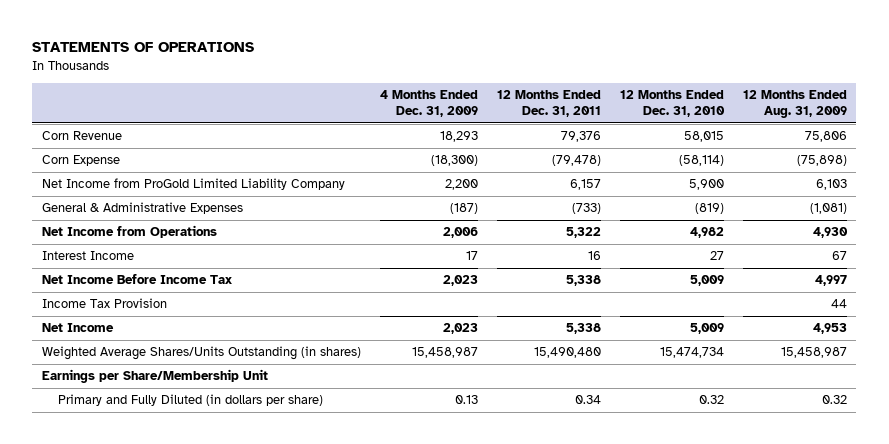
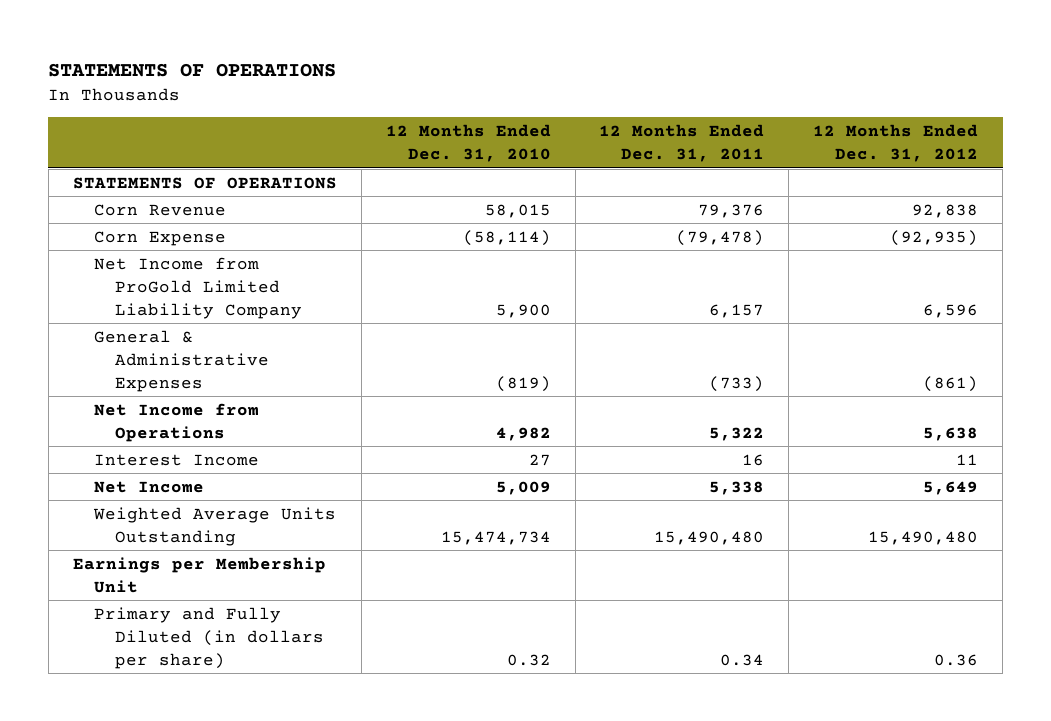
[379,89,478,118] 4 Months Ended Dec. 31, 2009 -> none
[742,89,847,119] 12 Months Ended Aug. 31, 2009 -> none
none -> [813,124,979,163] 12 Months Ended Dec. 31, 2012
none -> [72,176,337,189] STATEMENTS OF OPERATIONS
[41,274,232,285] Net Income Before Income Tax -> none
[41,298,167,309] Income Tax Provision -> none
[41,346,361,361] Weighted Average Shares/Units Outstanding (in shares) -> [92,506,336,546] Weighted Average Units Outstanding
[41,369,268,384] Earnings per Share/Membership Unit -> [72,556,326,593] Earnings per Membership Unit

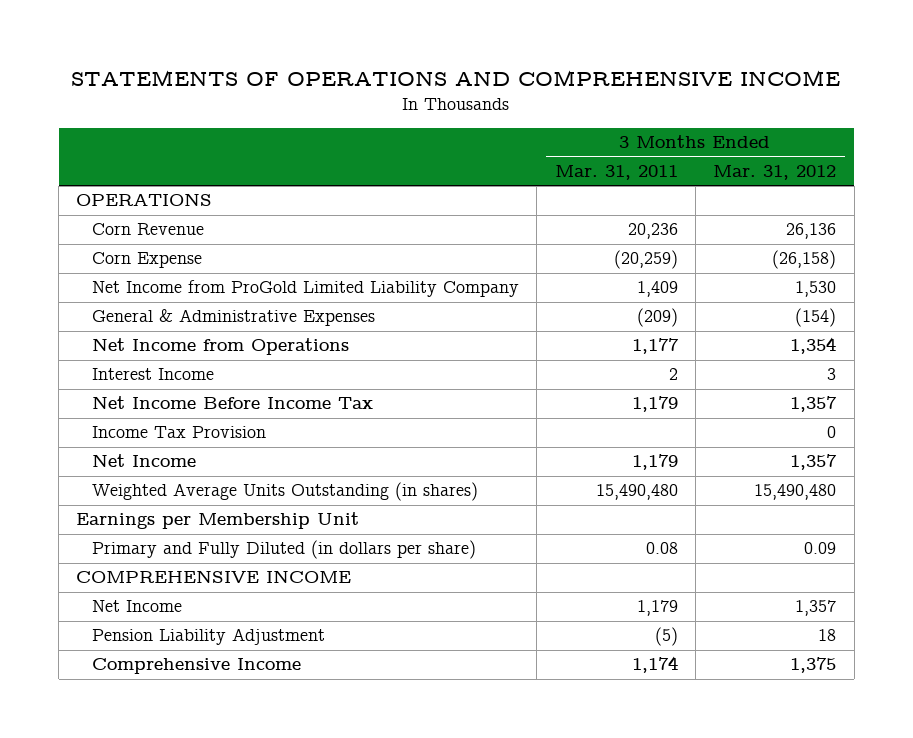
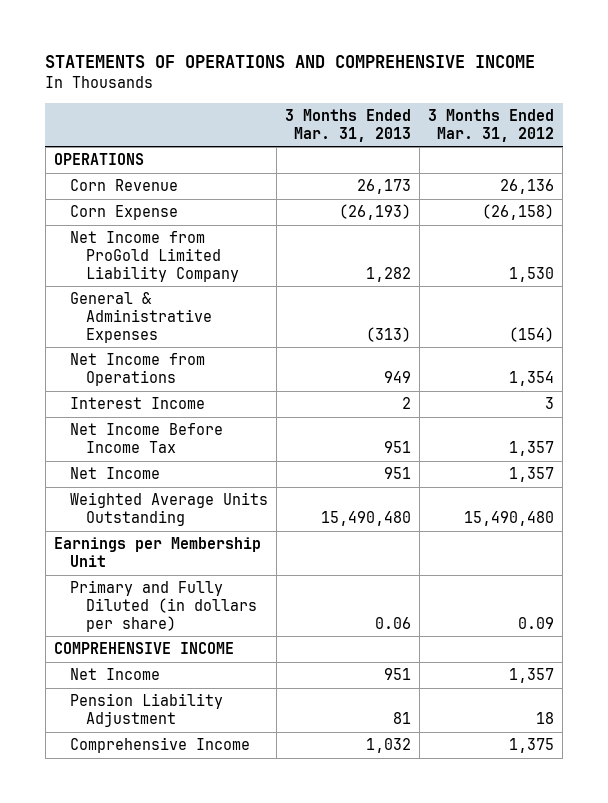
[554,164,678,180] Mar. 31, 2011 -> none
none -> [285,109,412,142] 3 Months Ended Mar. 31, 2013
[91,426,266,439] Income Tax Provision -> none
[91,482,478,502] Weighted Average Units Outstanding (in shares) -> [69,492,268,527] Weighted Average Units Outstanding

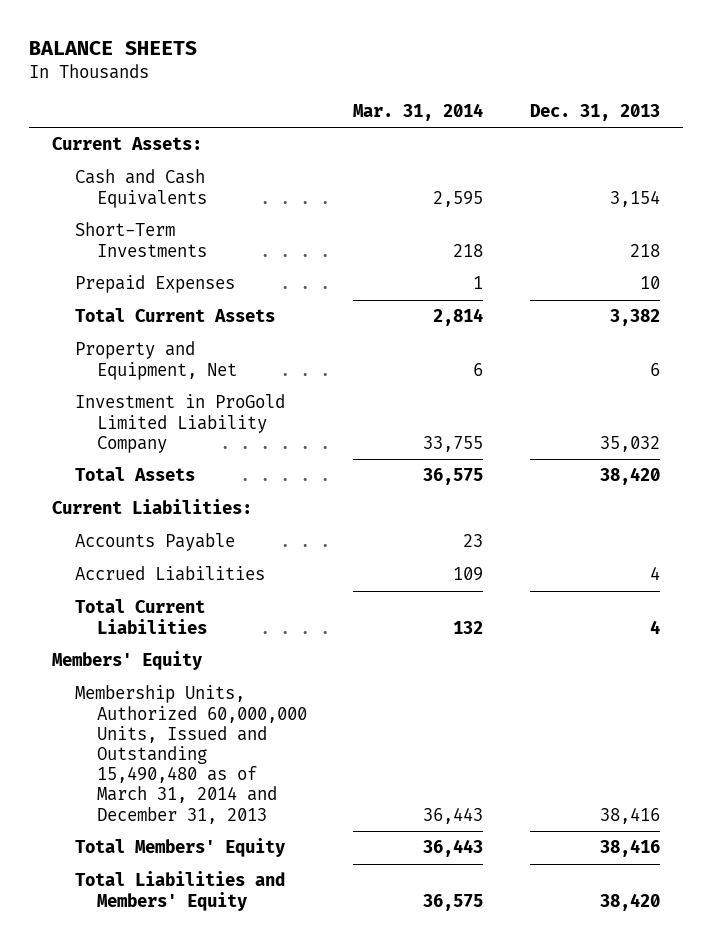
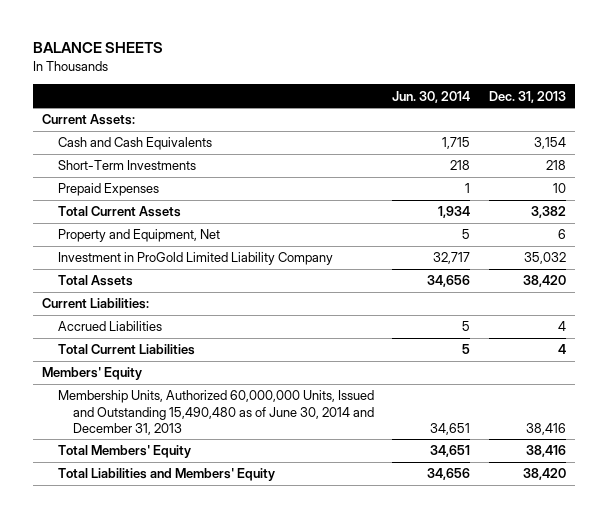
[353,102,484,121] Mar. 31, 2014 -> none
none -> [392,90,471,103] Jun. 30, 2014
[74,533,235,552] Accounts Payable -> none
[74,685,308,824] Membership Units, Authorized 60,000,000 Units, Issued and Outstanding 15,490,480 as of March 31, 2014 and December 31, 2013 -> [57,390,375,435] Membership Units, Authorized 60,000,000 Units, Issued and Outstanding 15,490,480 as of June 30, 2014 and December 31, 2013

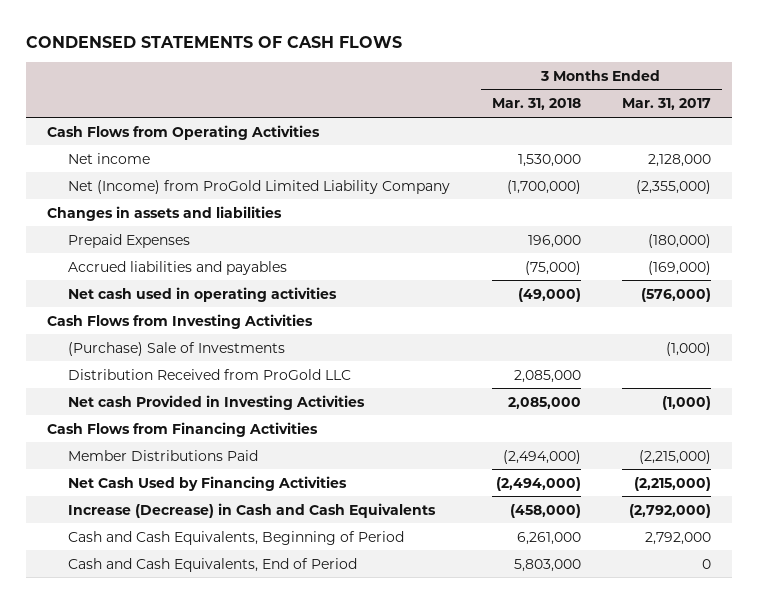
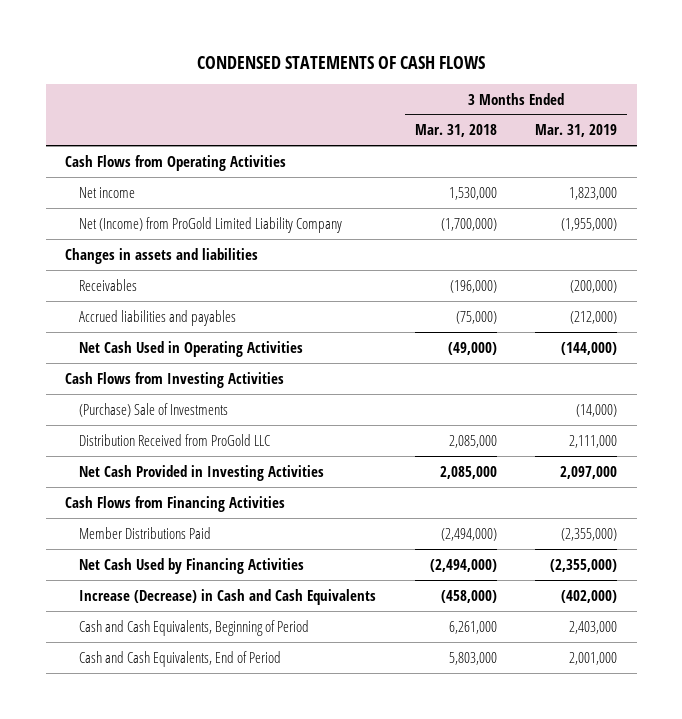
[622,98,712,111] Mar. 31, 2017 -> none
none -> [535,124,618,138] Mar. 31, 2019
[67,233,190,248] Prepaid Expenses -> none
none -> [79,278,138,291] Receivables
[67,286,337,302] Net cash used in operating activities -> [79,340,304,357] Net Cash Used in Operating Activities
[67,394,365,410] Net cash Provided in Investing Activities -> [79,464,325,481] Net Cash Provided in Investing Activities

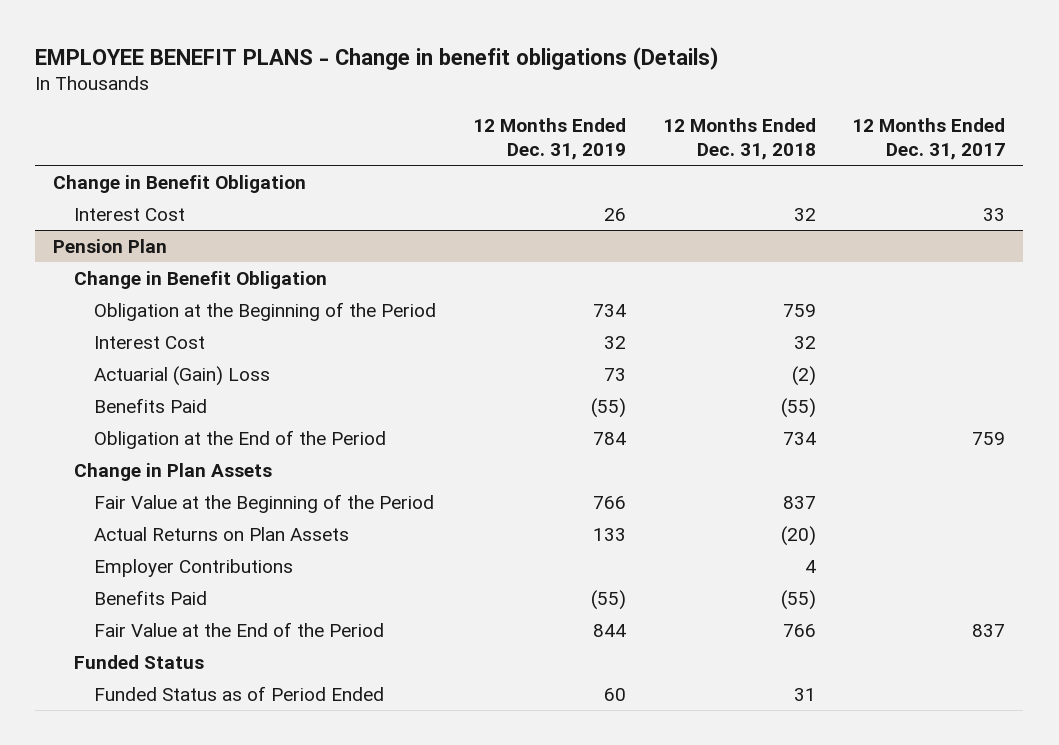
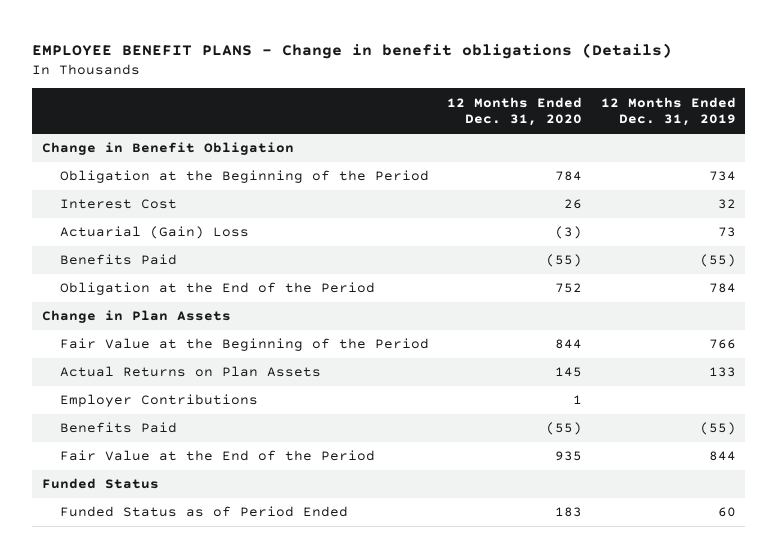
[662,117,816,161] 12 Months Ended Dec. 31, 2018 -> none
[852,117,1006,161] 12 Months Ended Dec. 31, 2017 -> none
none -> [447,96,583,127] 12 Months Ended Dec. 31, 2020
[73,207,185,221] Interest Cost -> none
[53,238,168,253] Pension Plan -> none
[73,270,327,289] Change in Benefit Obligation -> none

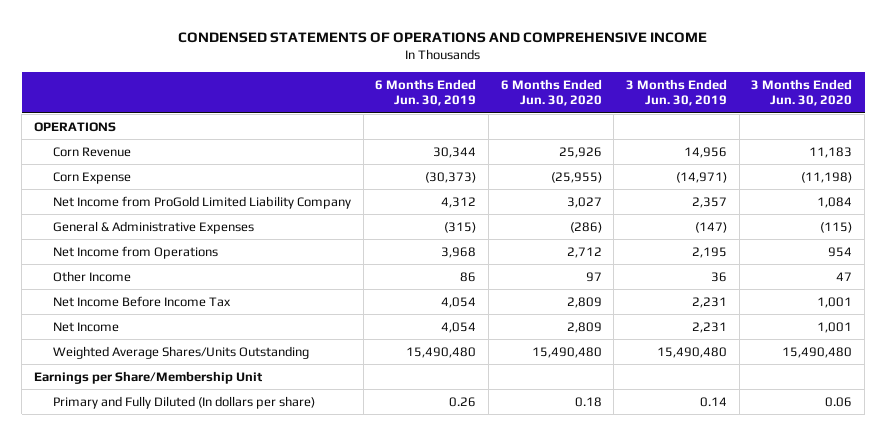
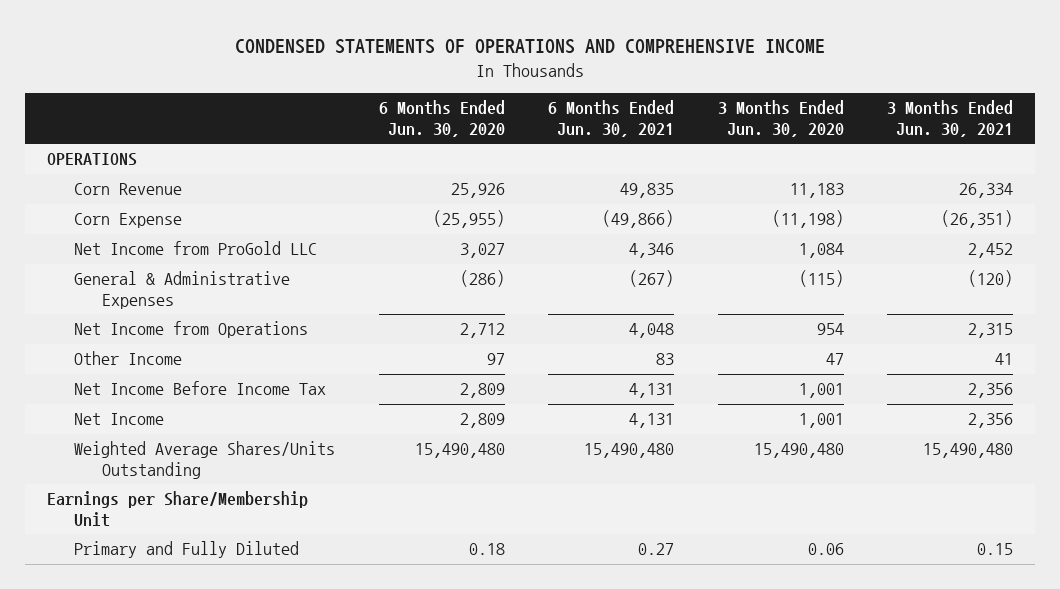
[375,78,477,107] 6 Months Ended Jun. 30, 2019 -> none
[626,78,728,107] 3 Months Ended Jun. 30, 2019 -> none
none -> [548,100,675,138] 6 Months Ended Jun. 30, 2021
none -> [887,100,1014,138] 3 Months Ended Jun. 30, 2021
[53,195,352,209] Net Income from ProGold Limited Liability Company -> [74,241,318,256] Net Income from ProGold LLC
[53,395,316,409] Primary and Fully Diluted (In dollars per share) -> [74,541,300,559] Primary and Fully Diluted

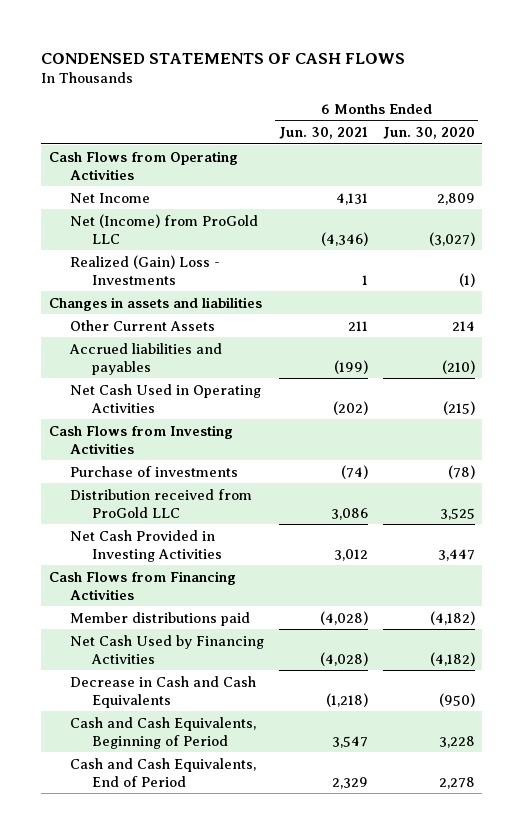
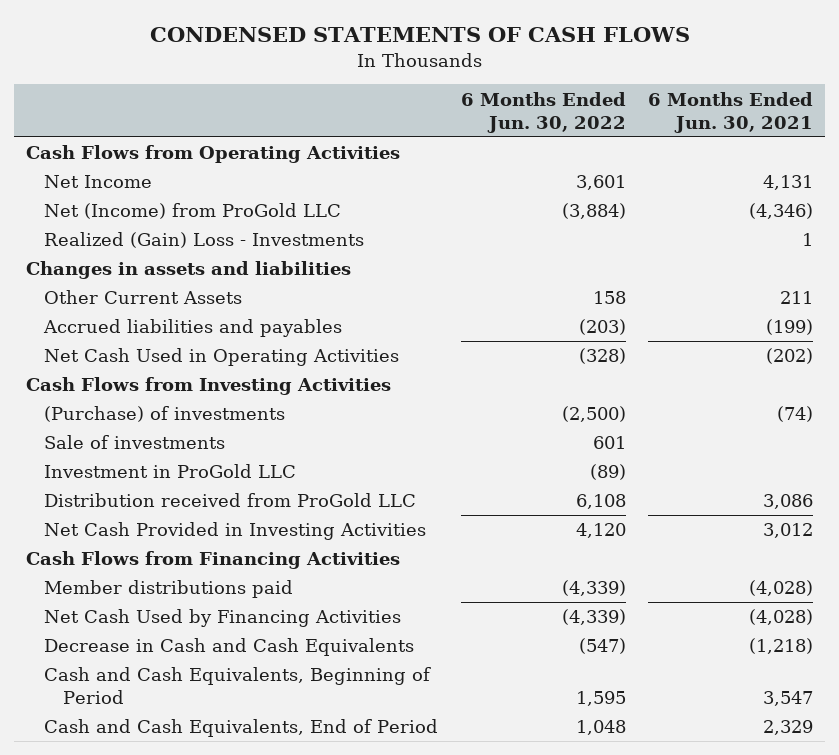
[382,127,475,140] Jun. 30, 2020 -> none
none -> [460,91,626,133] 6 Months Ended Jun. 30, 2022
[70,465,239,477] Purchase of investments -> [44,406,286,423] (Purchase) of investments
none -> [44,435,226,450] Sale of investments
none -> [44,464,297,479] Investment in ProGold LLC

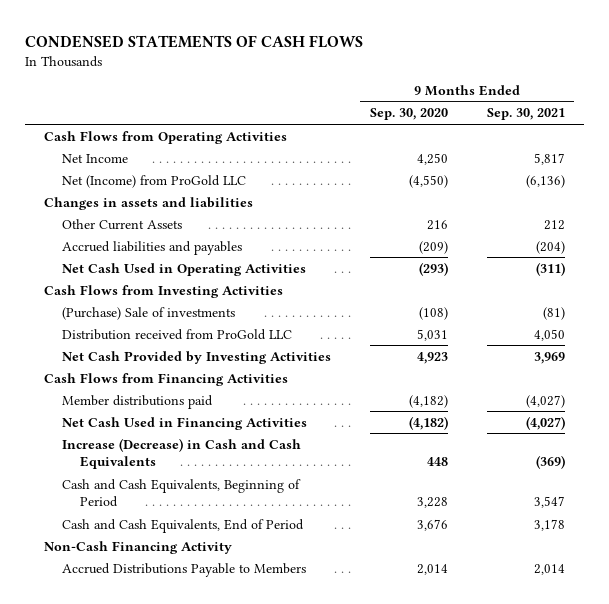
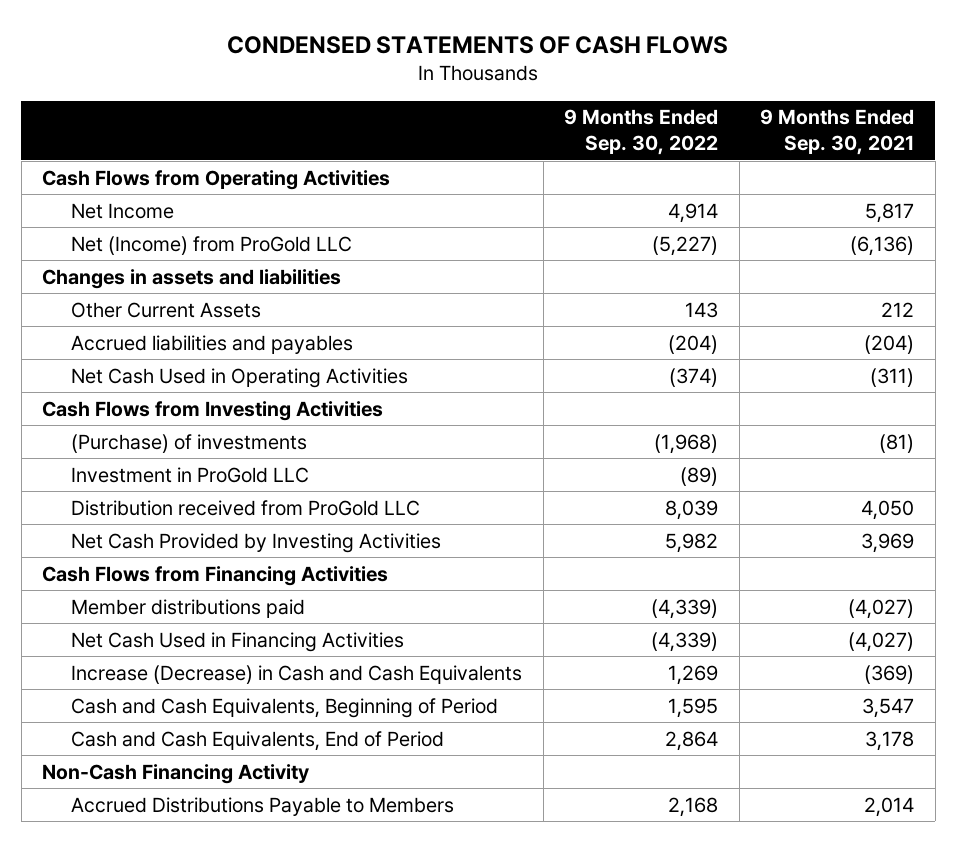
[369,108,448,121] Sep. 30, 2020 -> none
none -> [564,109,719,156] 9 Months Ended Sep. 30, 2022
[62,306,236,320] (Purchase) Sale of investments -> [71,433,308,453] (Purchase) of investments
none -> [71,466,310,483] Investment in ProGold LLC

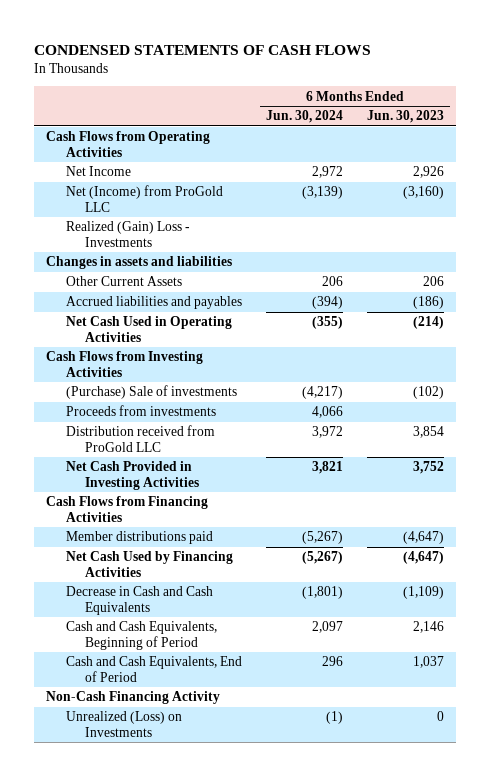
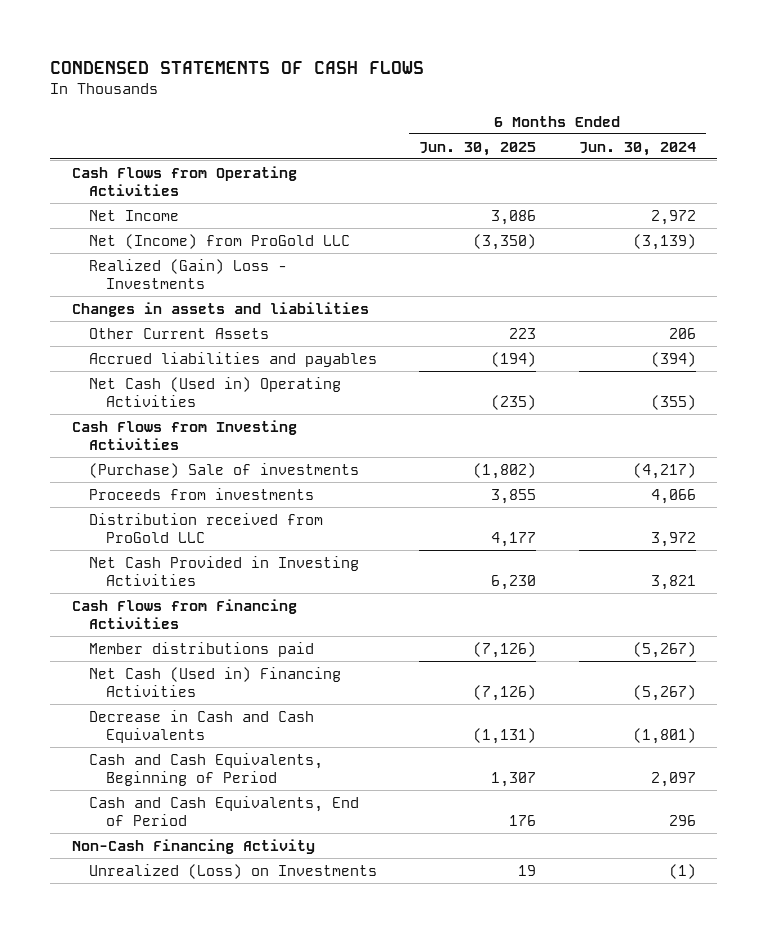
[366,110,444,124] Jun. 30, 2023 -> none
none -> [419,141,537,156] Jun. 30, 2025
[65,316,232,342] Net Cash Used in Operating Activities -> [88,376,341,407] Net Cash (Used in) Operating Activities
[65,551,233,577] Net Cash Used by Financing Activities -> [88,666,341,697] Net Cash (Used in) Financing Activities

